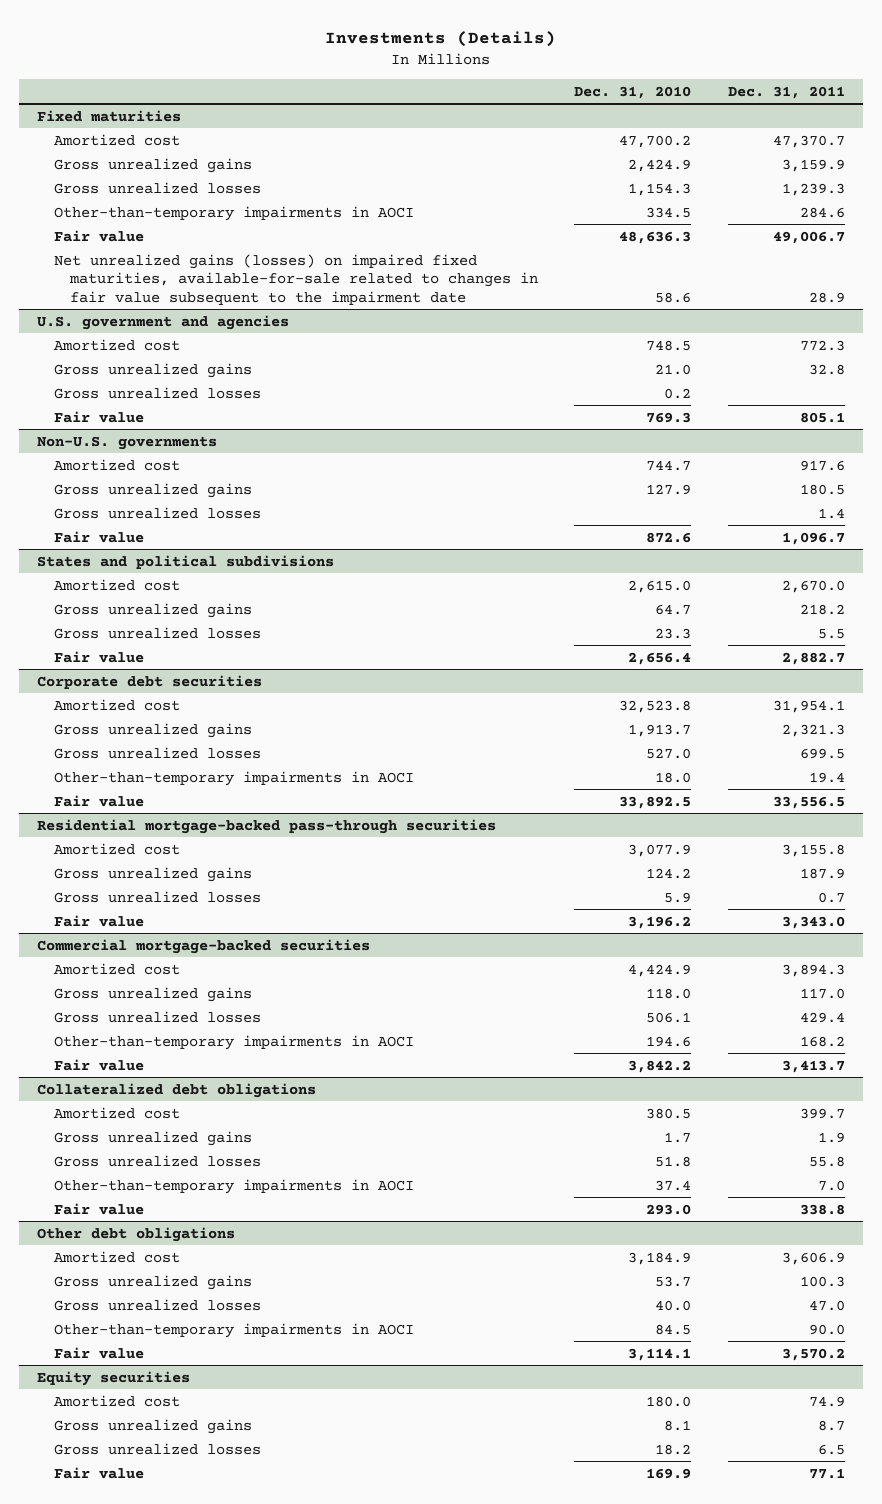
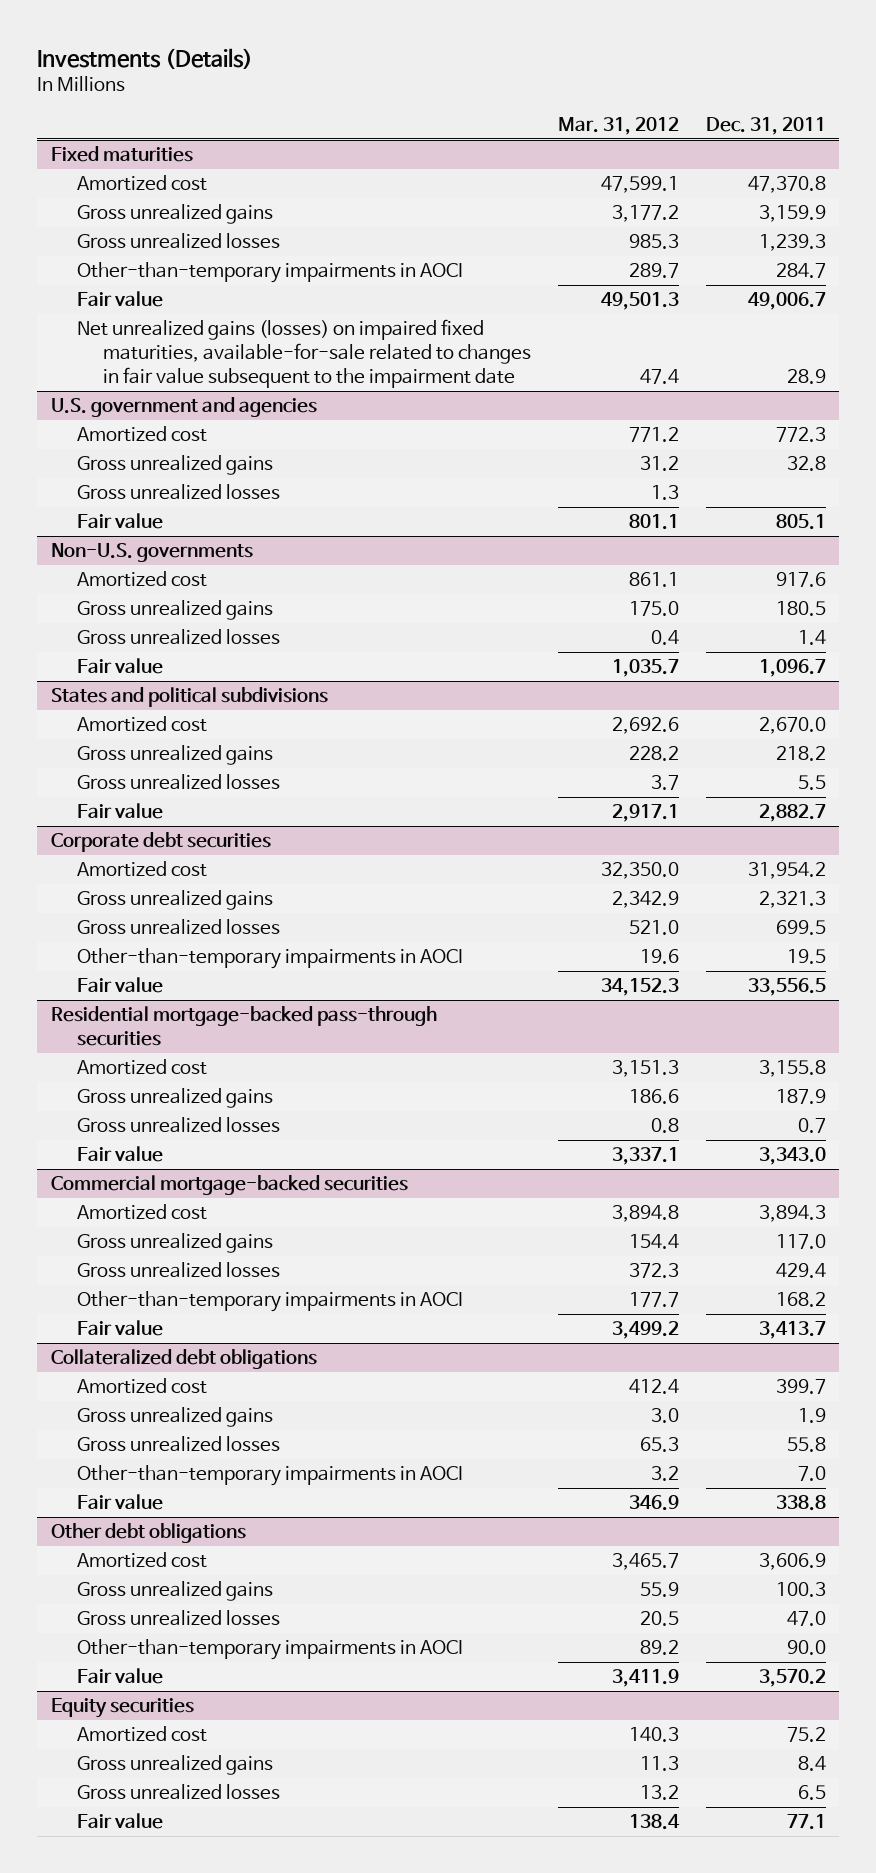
[574,85,692,99] Dec. 31, 2010 -> none
none -> [557,116,679,135] Mar. 31, 2012
[772,134,845,148] 47,370.7 -> [747,176,826,194] 47,370.8
[799,206,845,218] 284.6 -> [775,263,826,279] 284.7
[772,699,845,713] 31,954.1 -> [747,862,826,880] 31,954.2
[808,771,845,783] 19.4 -> [786,949,826,965] 19.5
[808,1395,845,1407] 74.9 -> [786,1727,826,1743] 75.2
[817,1419,845,1431] 8.7 -> [797,1756,826,1772] 8.4

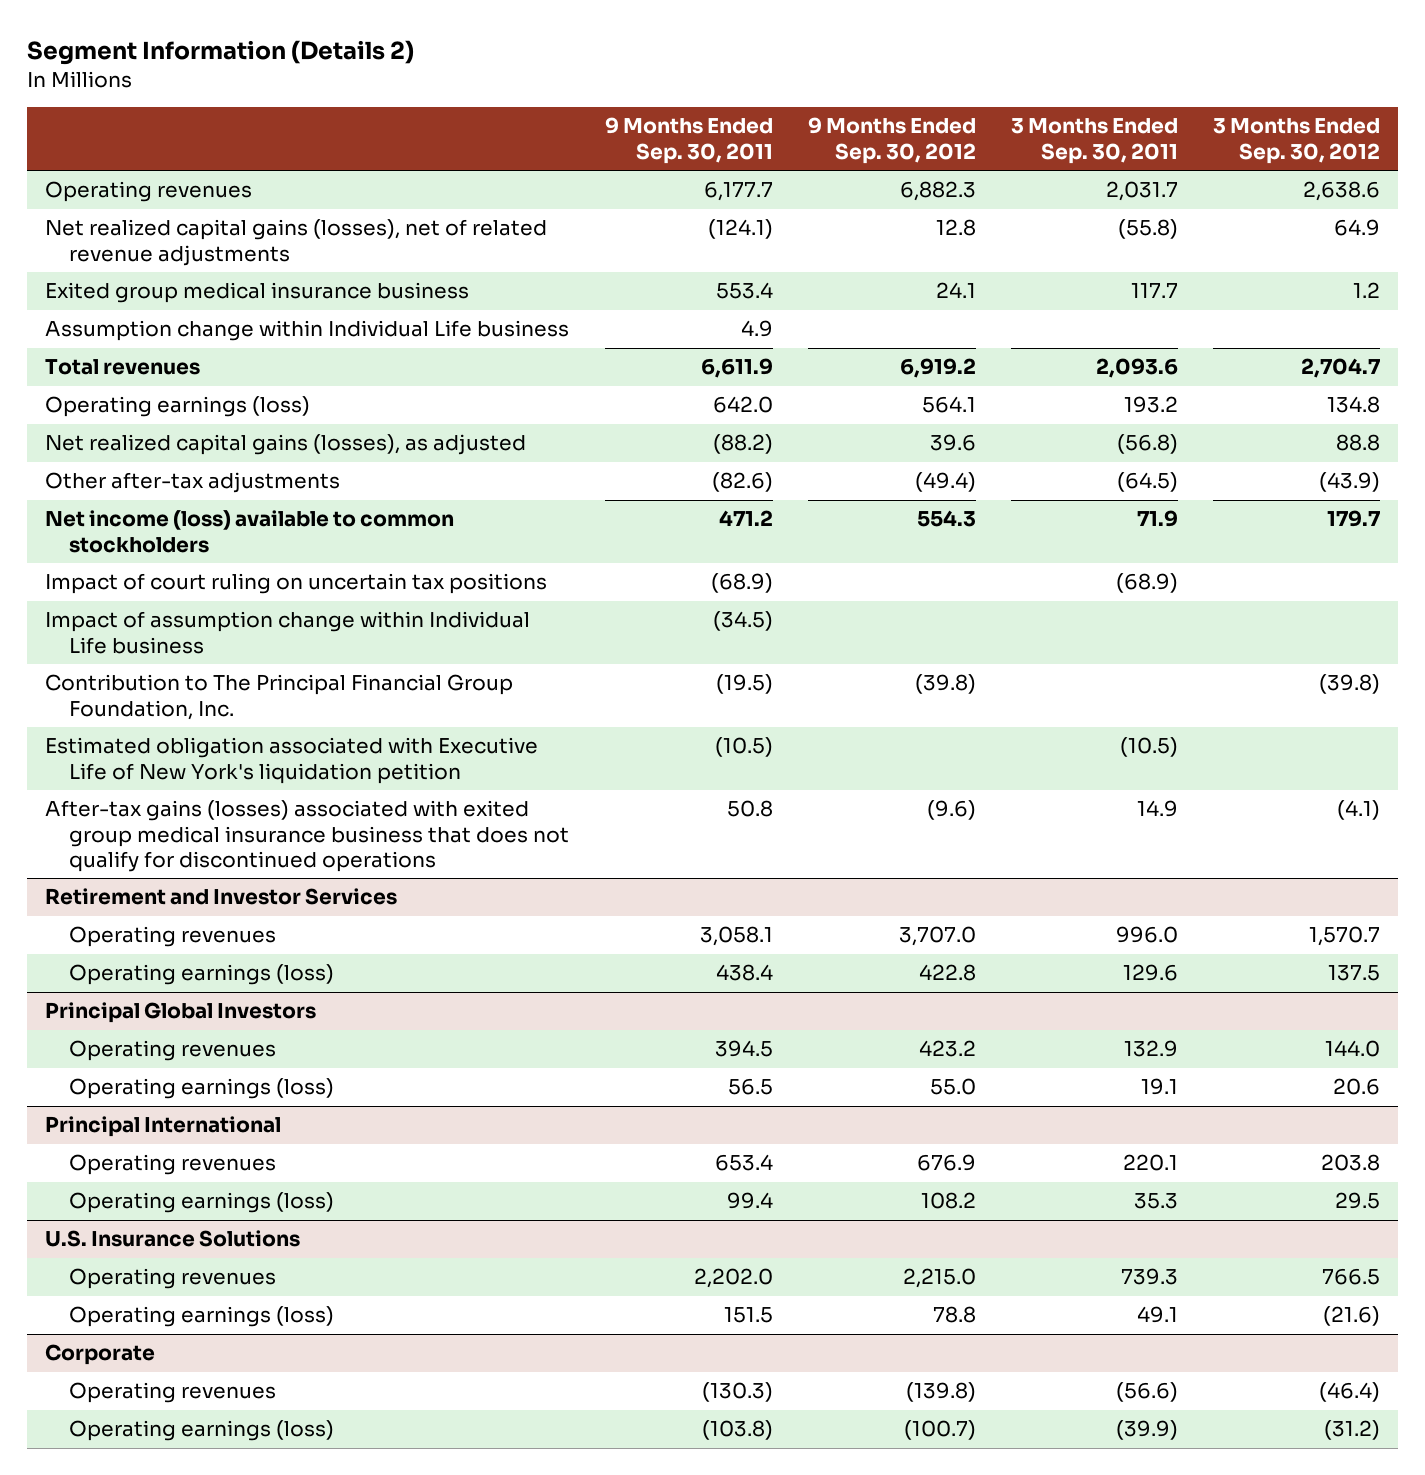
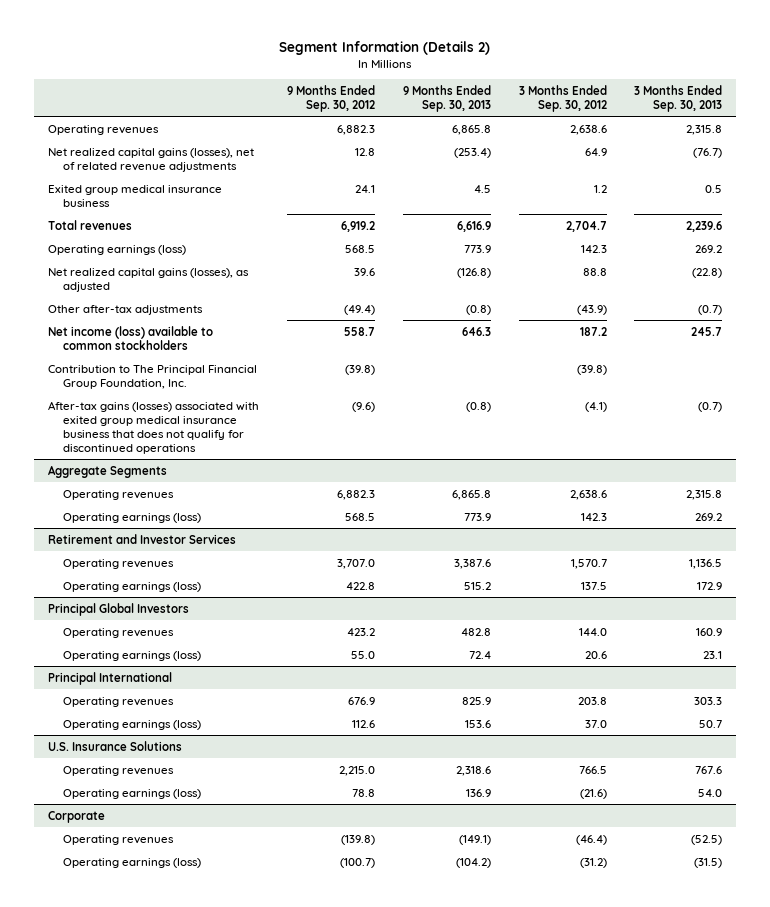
[604,117,773,164] 9 Months Ended Sep. 30, 2011 -> none
[1011,118,1179,164] 3 Months Ended Sep. 30, 2011 -> none
none -> [402,85,491,113] 9 Months Ended Sep. 30, 2013
none -> [634,85,723,113] 3 Months Ended Sep. 30, 2013
[45,320,570,342] Assumption change within Individual Life business -> none
[921,396,976,414] 564.1 -> [344,244,375,253] 568.5
[1327,396,1381,414] 134.8 -> [580,244,607,253] 142.3
[45,573,548,595] Impact of court ruling on uncertain tax positions -> none
[45,611,531,654] Impact of assumption change within Individual Life business -> none
[916,510,976,528] 554.3 -> [343,326,375,336] 558.7
[1327,510,1381,528] 179.7 -> [579,326,607,336] 187.2
[45,737,539,784] Estimated obligation associated with Executive Life of New York's liquidation petition -> none
none -> [47,464,167,478] Aggregate Segments
none -> [62,489,174,500] Operating revenues
none -> [62,512,201,523] Operating earnings (loss)
[920,1192,976,1210] 108.2 -> [351,719,375,728] 112.6
[1335,1192,1381,1210] 29.5 -> [584,719,607,728] 37.0

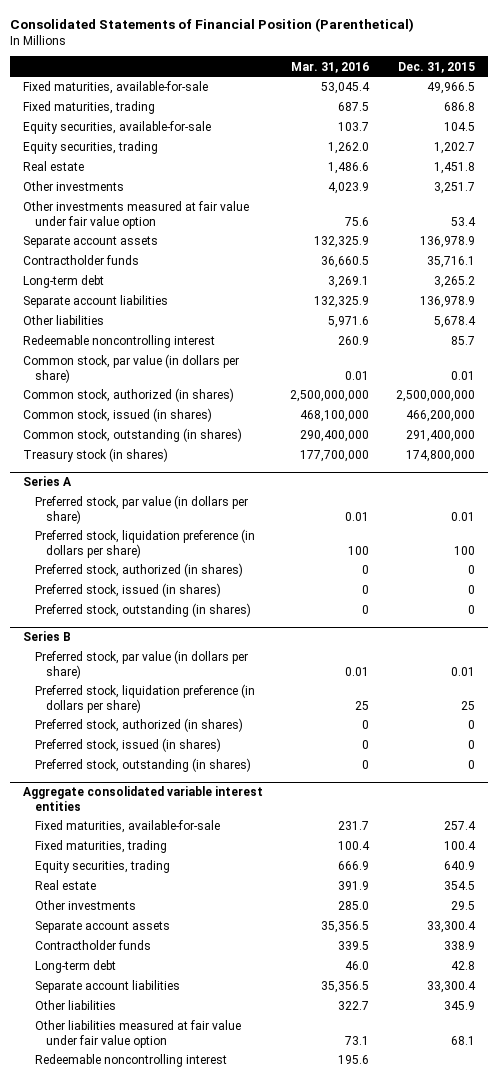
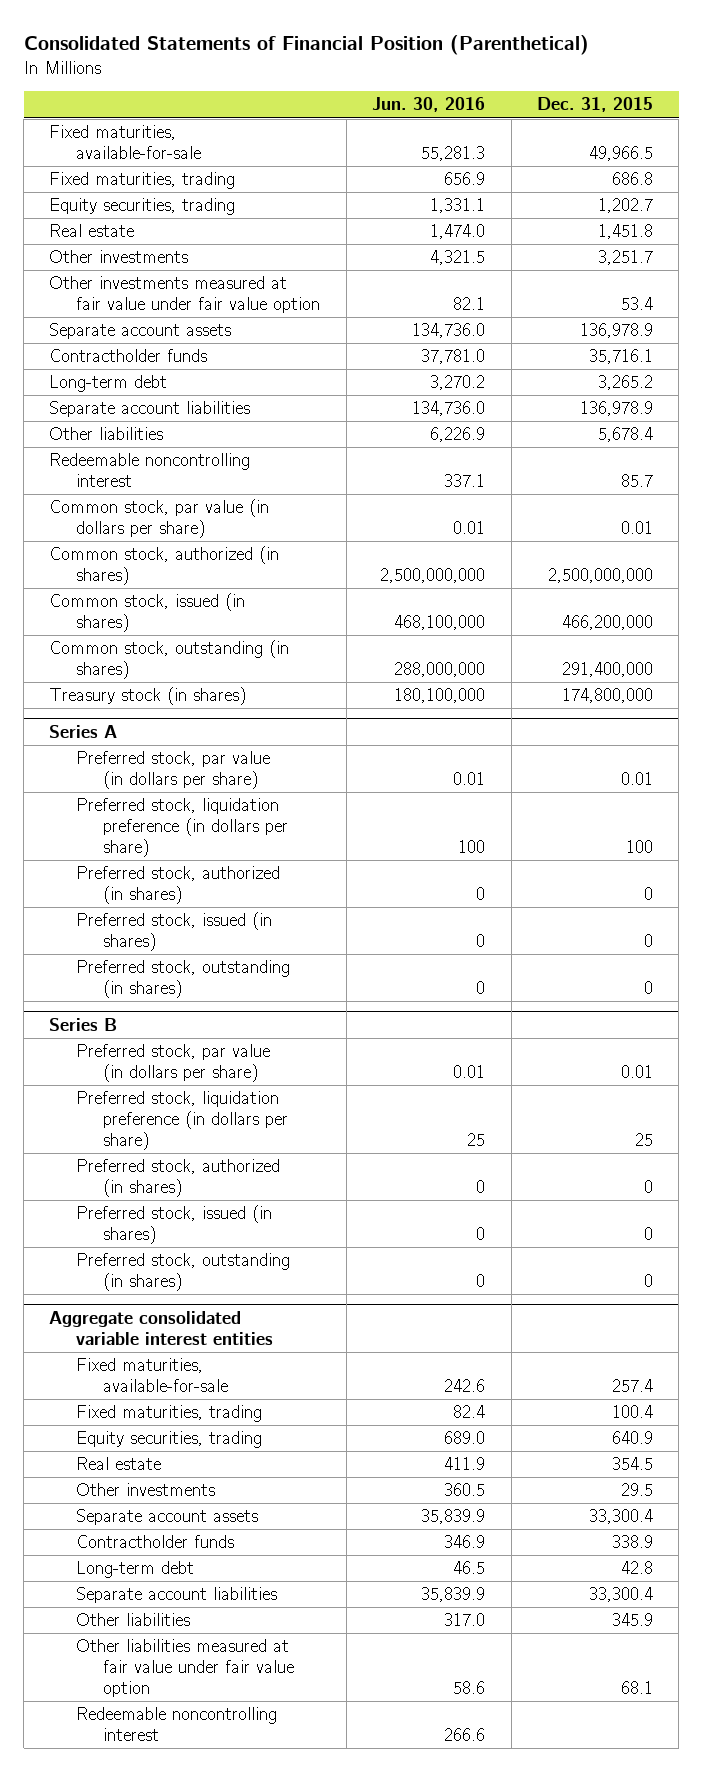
[291,61,370,73] Mar. 31, 2016 -> none
none -> [372,97,486,113] Jun. 30, 2016
[23,121,212,135] Equity securities, available-for-sale -> none

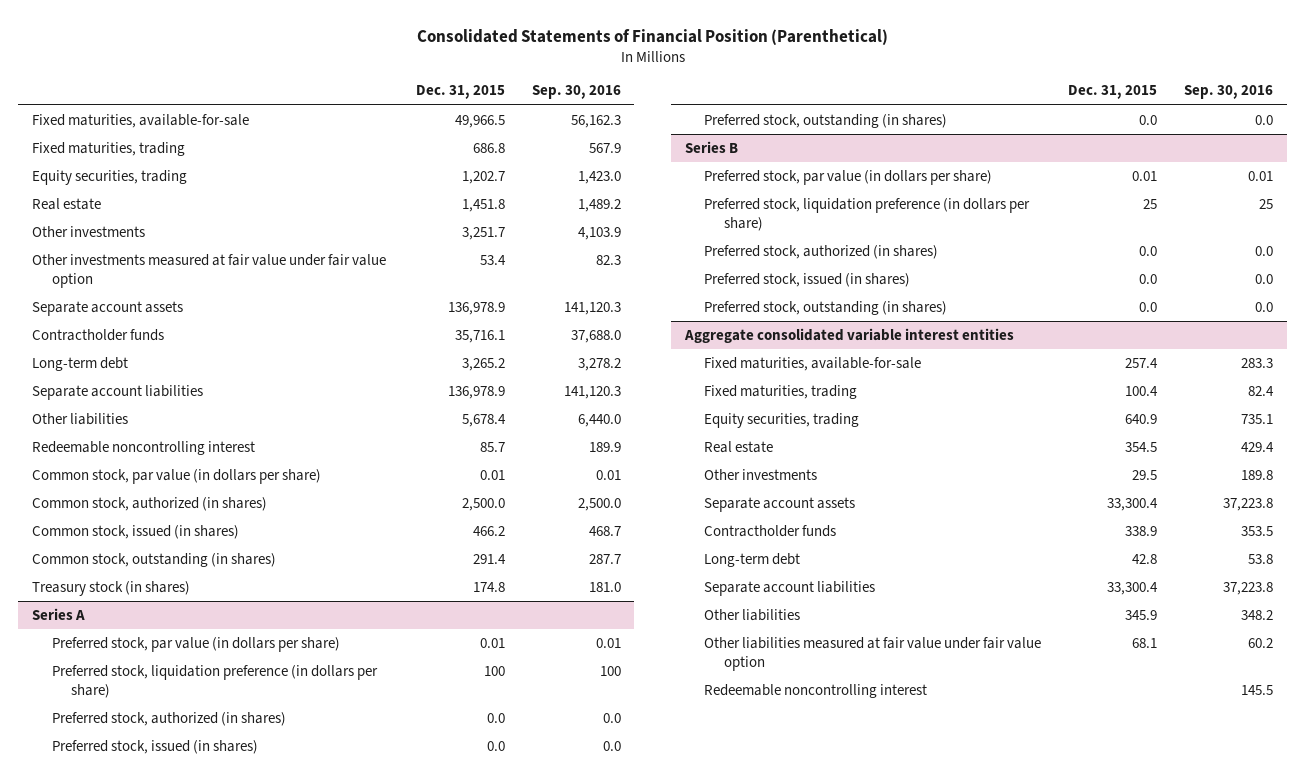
[372,97,486,113] Jun. 30, 2016 -> none
none -> [531,85,621,100] Sep. 30, 2016
[547,568,653,584] 2,500,000,000 -> [461,497,505,511] 2,500.0
[561,615,653,631] 466,200,000 -> [472,525,505,536] 466.2
[561,662,653,678] 291,400,000 -> [472,553,506,564] 291.4
[561,688,653,704] 174,800,000 -> [472,581,505,592] 174.8
[643,887,653,901] 0 -> [486,712,505,723] 0.0
[643,934,653,948] 0 -> [486,740,505,751] 0.0
[643,981,653,995] 0 -> [1139,114,1158,125] 0.0
[643,1180,653,1194] 0 -> [1139,245,1158,256] 0.0
[643,1227,653,1241] 0 -> [1139,273,1158,284] 0.0
[643,1274,653,1288] 0 -> [1139,301,1158,312] 0.0

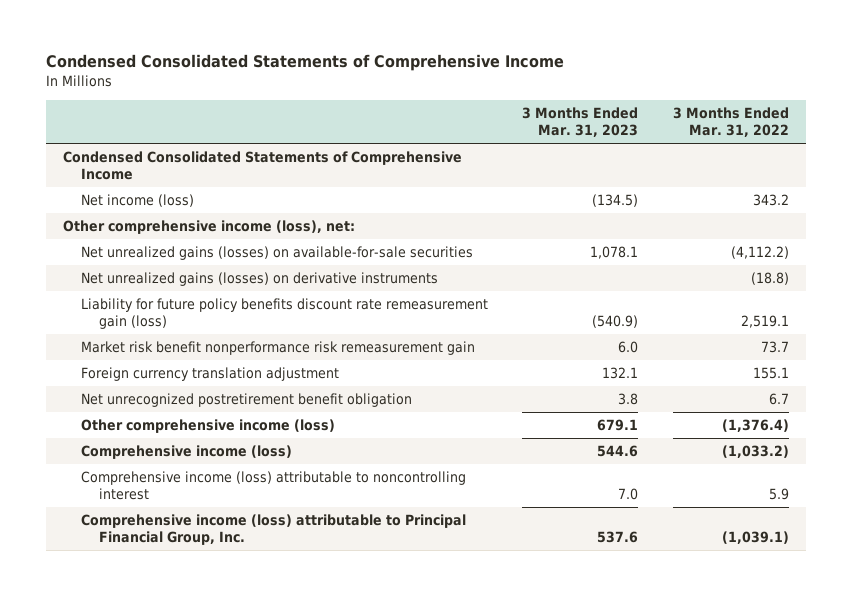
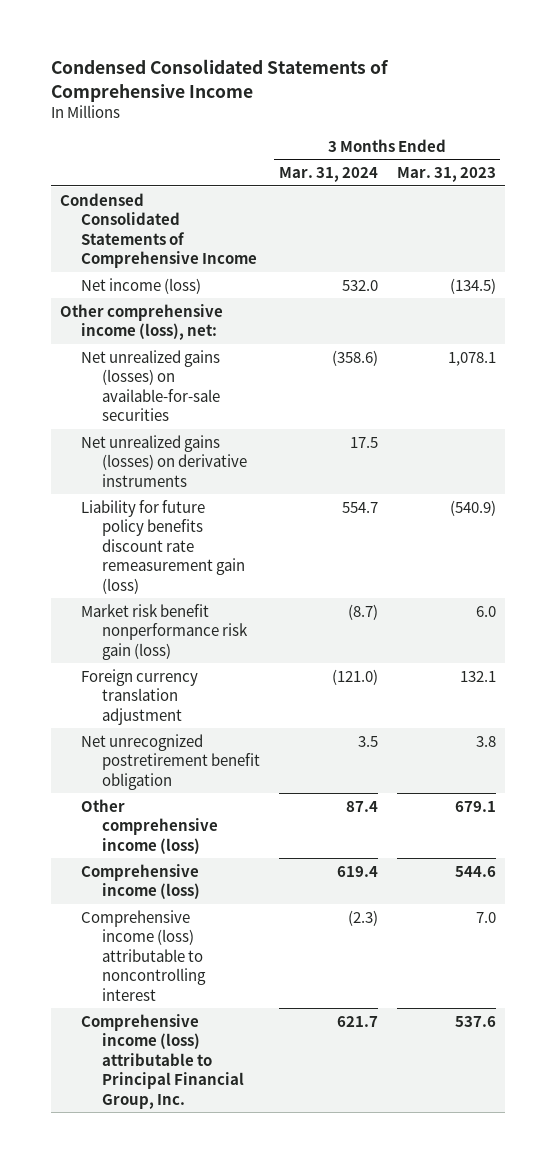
[672,107,789,138] 3 Months Ended Mar. 31, 2022 -> none
none -> [278,166,378,182] Mar. 31, 2024
[81,341,476,356] Market risk benefit nonperformance risk remeasurement gain -> [80,603,248,660] Market risk benefit nonperformance risk gain (loss)

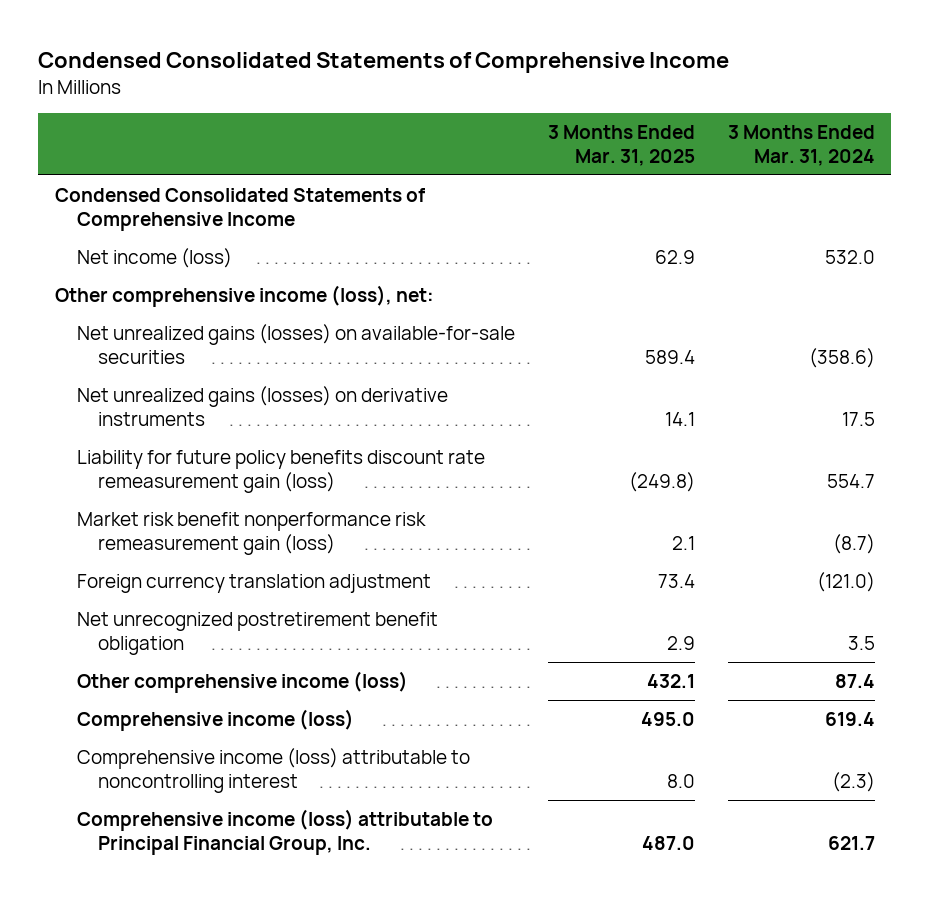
[396,166,496,182] Mar. 31, 2023 -> none
none -> [547,124,695,166] 3 Months Ended Mar. 31, 2025
[80,603,248,660] Market risk benefit nonperformance risk gain (loss) -> [76,511,426,555] Market risk benefit nonperformance risk remeasurement gain (loss)

